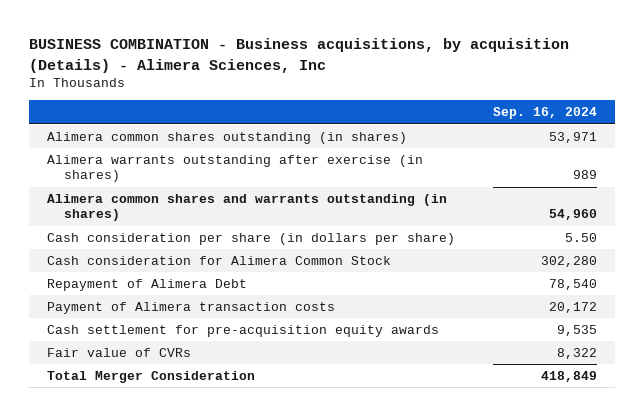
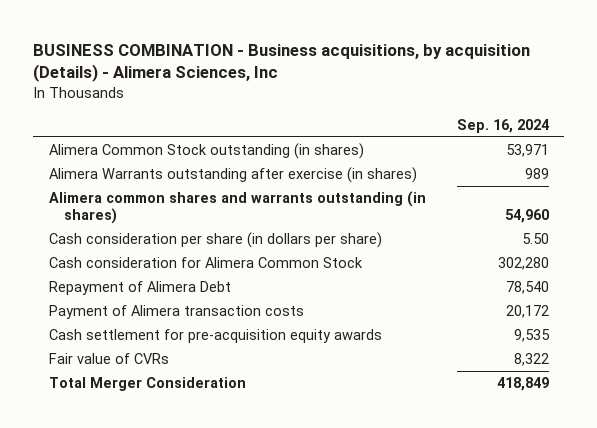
[47,132,408,145] Alimera common shares outstanding (in shares) -> [48,143,364,160] Alimera Common Stock outstanding (in shares)
[47,155,424,183] Alimera warrants outstanding after exercise (in shares) -> [48,167,417,184] Alimera Warrants outstanding after exercise (in shares)

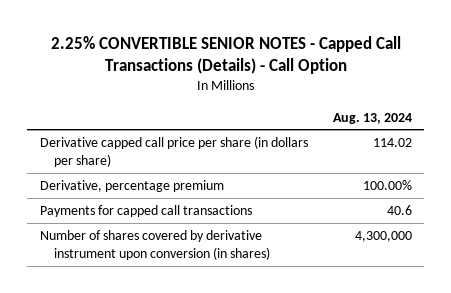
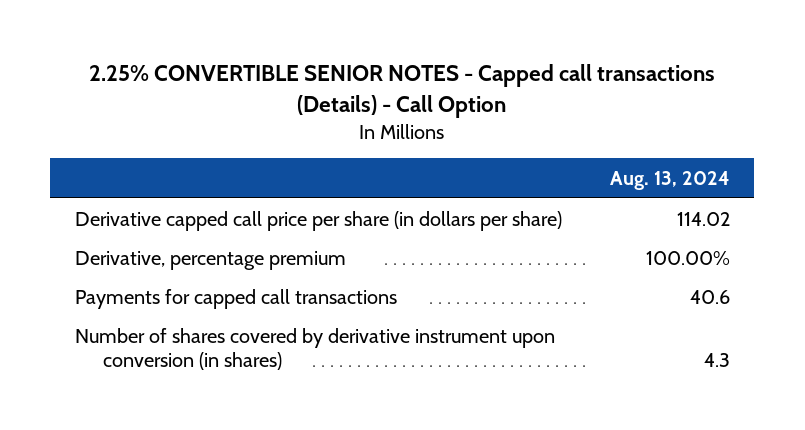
[50,36,401,75] 2.25% CONVERTIBLE SENIOR NOTES - Capped Call Transactions (Details) - Call Option -> [89,64,716,118] 2.25% CONVERTIBLE SENIOR NOTES - Capped call transactions (Details) - Call Option
[354,231,412,243] 4,300,000 -> [703,353,730,368] 4.3

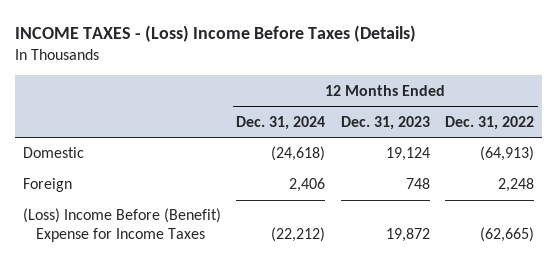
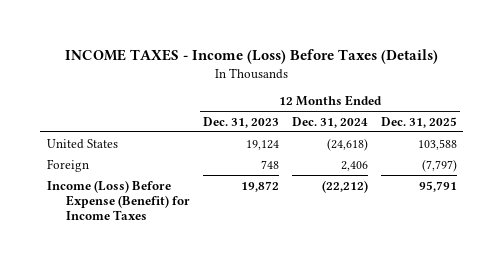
[15,25,417,43] INCOME TAXES - (Loss) Income Before Taxes (Details) -> [64,49,438,65] INCOME TAXES - Income (Loss) Before Taxes (Details)
[445,115,535,130] Dec. 31, 2022 -> none
none -> [380,116,457,128] Dec. 31, 2025
[23,147,85,159] Domestic -> [46,138,118,149] United States
[23,208,222,243] (Loss) Income Before (Benefit) Expense for Income Taxes -> [46,179,191,221] Income (Loss) Before Expense (Benefit) for Income Taxes

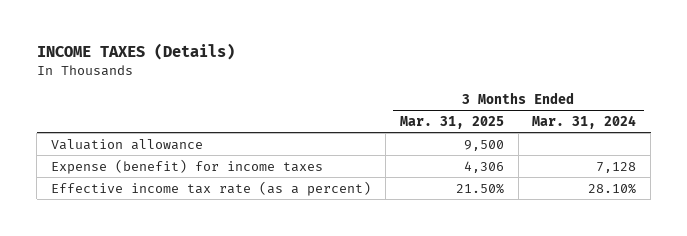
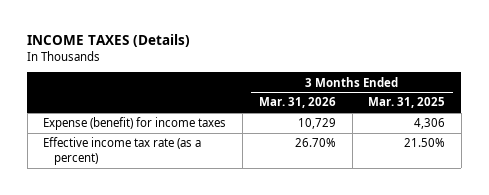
[532,114,637,129] Mar. 31, 2024 -> none
none -> [258,97,336,109] Mar. 31, 2026
[51,138,204,150] Valuation allowance -> none

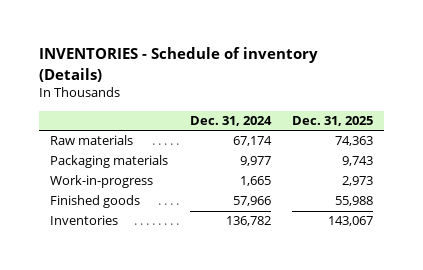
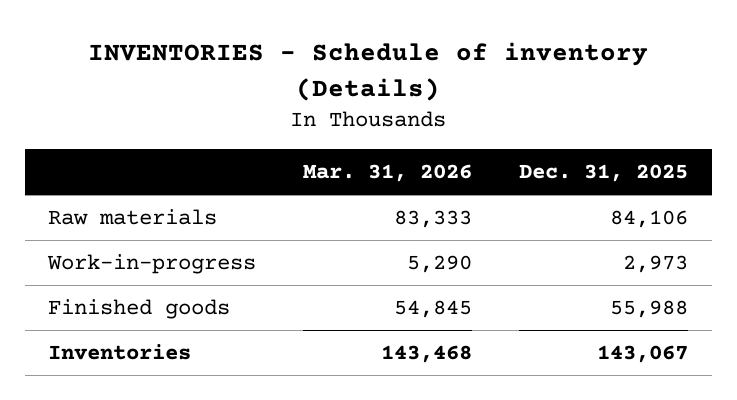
[189,116,272,127] Dec. 31, 2024 -> none
none -> [303,164,473,183] Mar. 31, 2026
[49,155,168,169] Packaging materials -> none
[335,136,374,147] 74,363 -> [610,210,689,229] 84,106

